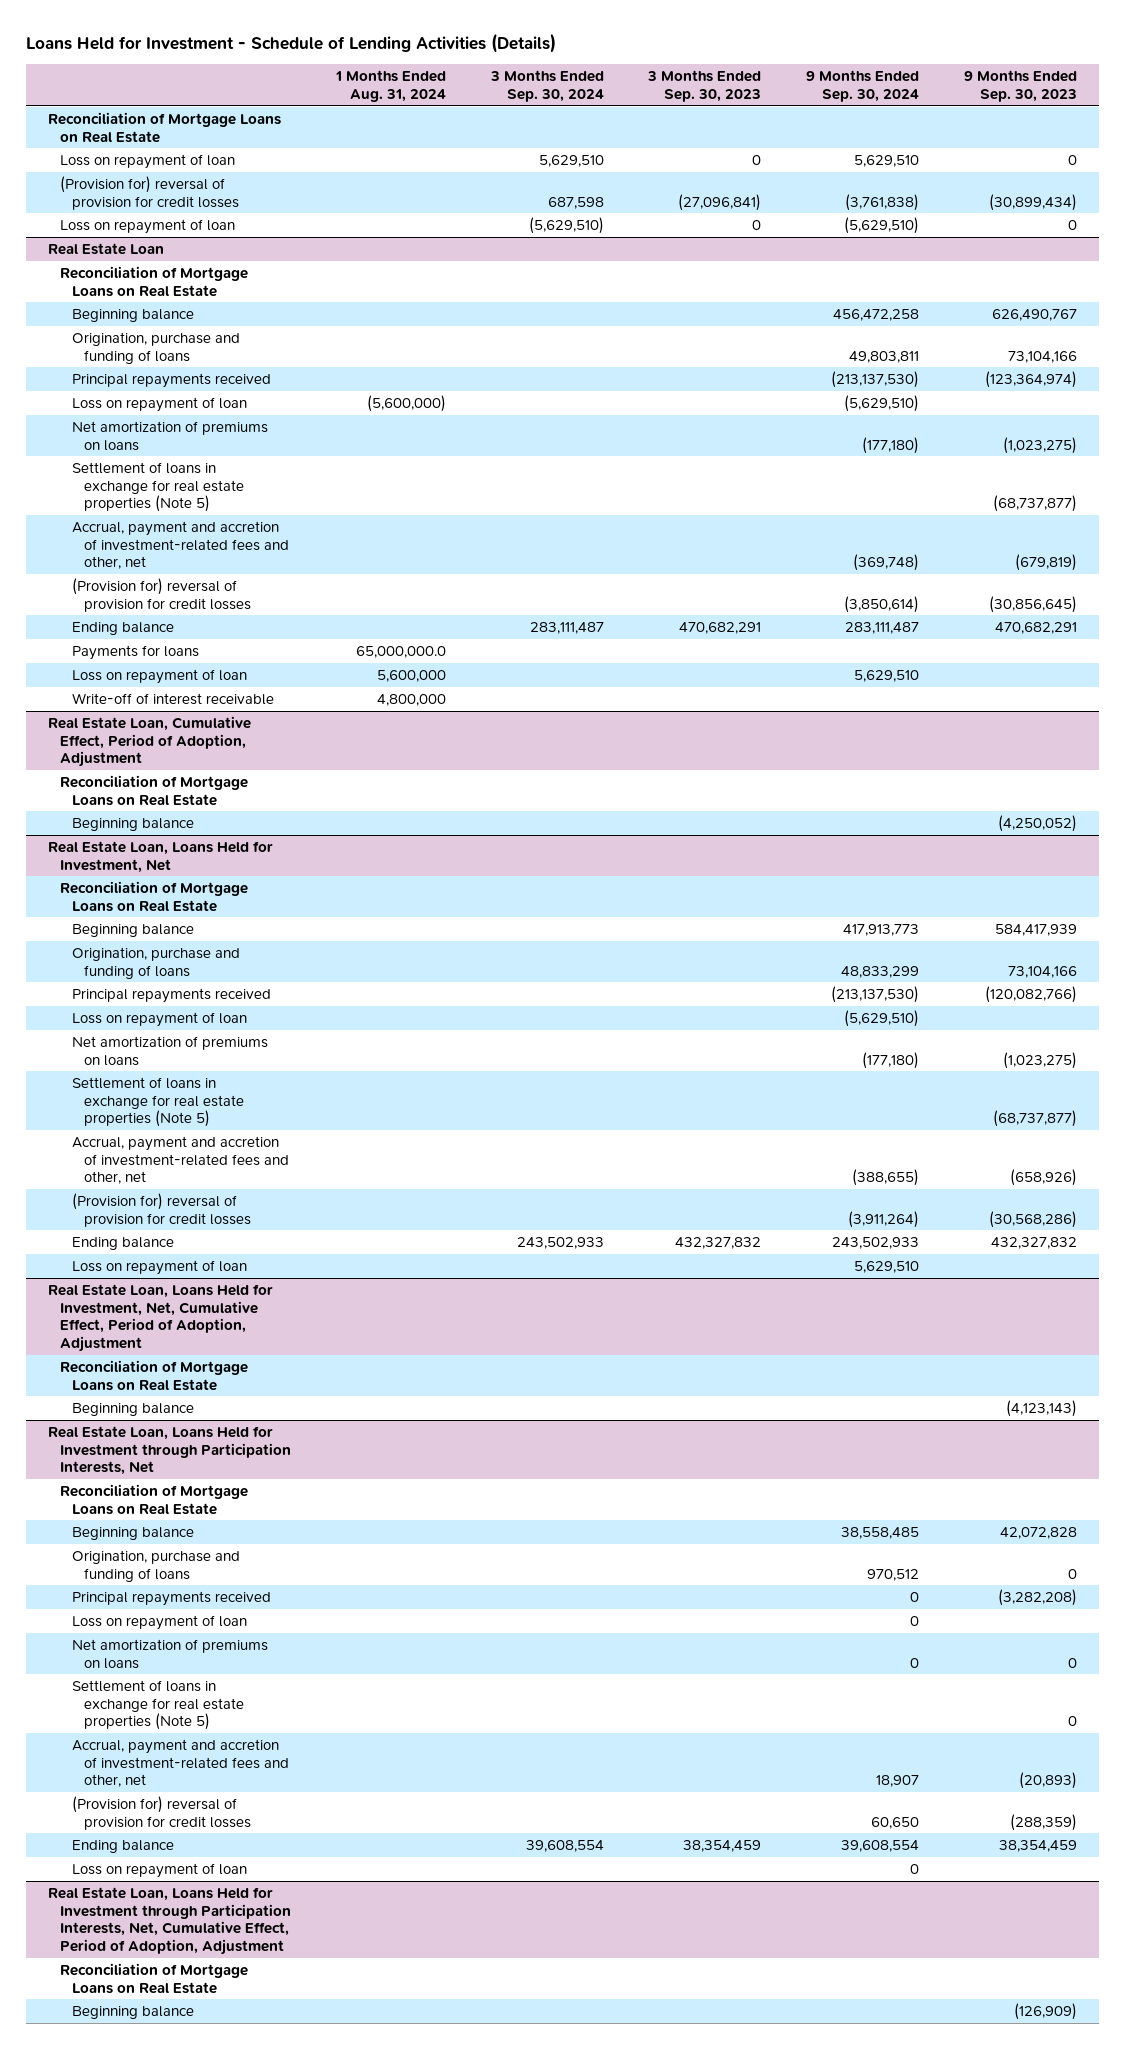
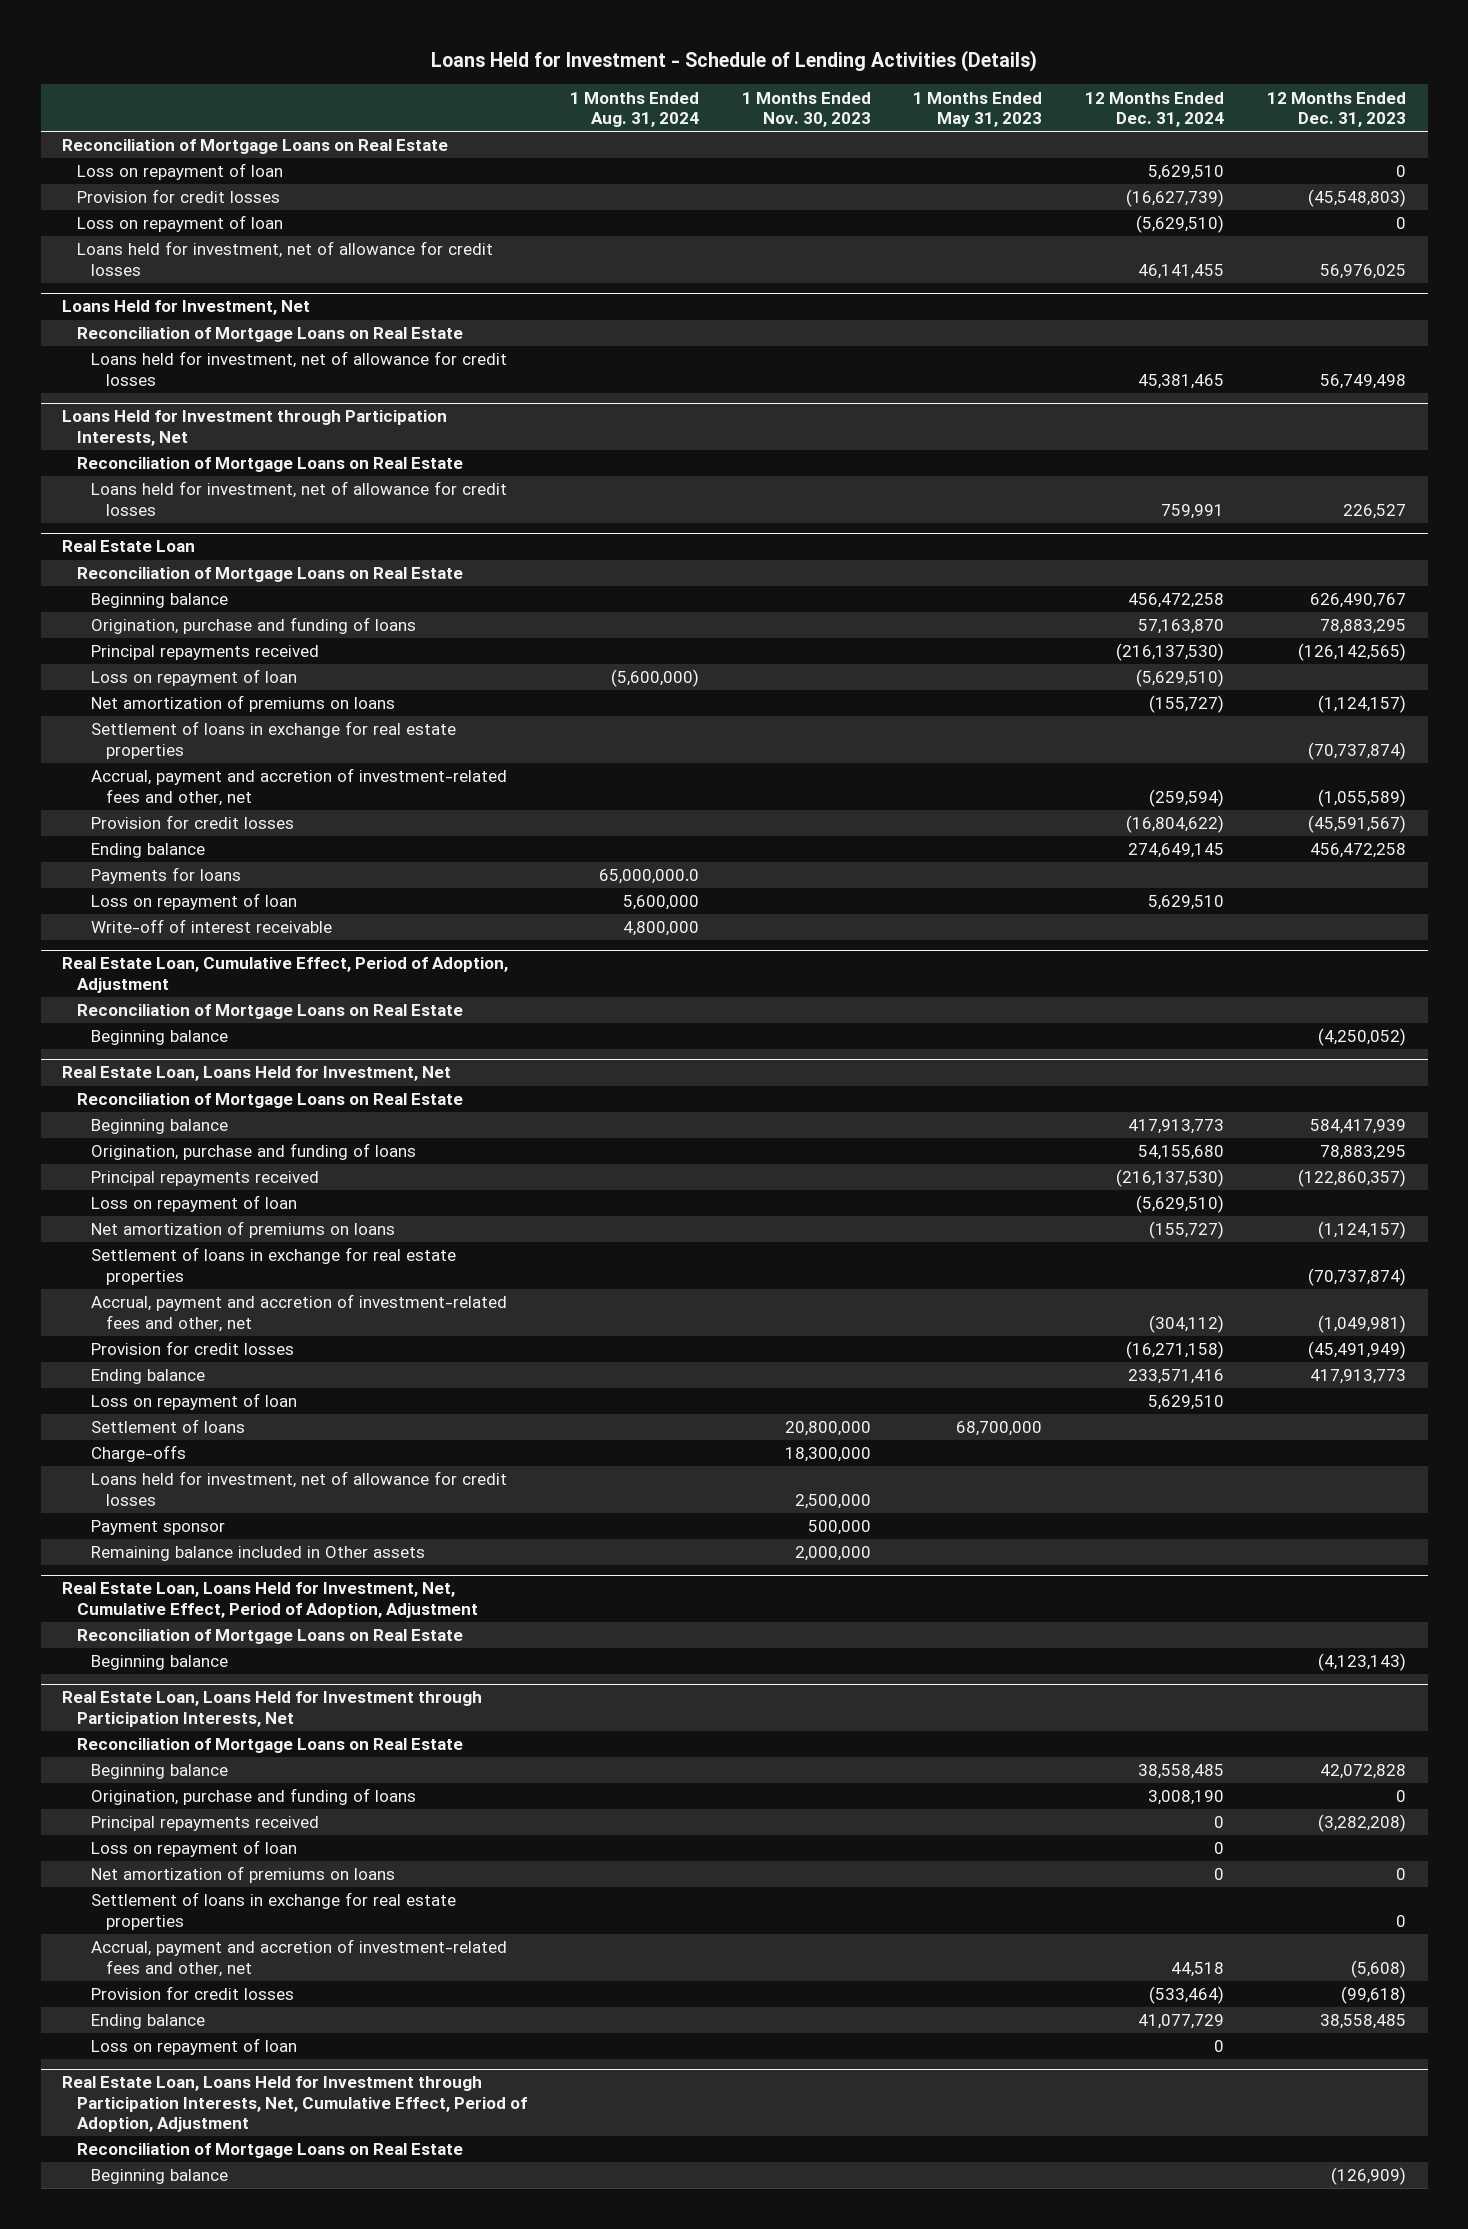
[489,70,604,102] 3 Months Ended Sep. 30, 2024 -> none
[647,70,762,102] 3 Months Ended Sep. 30, 2023 -> none
[806,70,920,102] 9 Months Ended Sep. 30, 2024 -> none
[963,70,1077,102] 9 Months Ended Sep. 30, 2023 -> none
none -> [741,91,871,128] 1 Months Ended Nov. 30, 2023
none -> [913,91,1043,128] 1 Months Ended May 31, 2023
none -> [1085,91,1225,128] 12 Months Ended Dec. 31, 2024
none -> [1267,91,1407,128] 12 Months Ended Dec. 31, 2023
[60,175,240,210] (Provision for) reversal of provision for credit losses -> [76,189,280,204] Provision for credit losses
none -> [76,241,493,276] Loans held for investment, net of allowance for credit losses
none -> [62,300,311,316] Loans Held for Investment, Net
none -> [76,327,463,343] Reconciliation of Mortgage Loans on Real Estate
none -> [91,351,508,386] Loans held for investment, net of allowance for credit losses
none -> [62,410,448,446] Loans Held for Investment through Participation Interests, Net
none -> [76,457,463,473] Reconciliation of Mortgage Loans on Real Estate
none -> [91,481,508,516] Loans held for investment, net of allowance for credit losses
[72,461,244,513] Settlement of loans in exchange for real estate properties (Note 5) -> [91,721,457,759] Settlement of loans in exchange for real estate properties
[72,577,251,612] (Provision for) reversal of provision for credit losses -> [91,815,295,830] Provision for credit losses
[72,1076,244,1128] Settlement of loans in exchange for real estate properties (Note 5) -> [91,1247,457,1285] Settlement of loans in exchange for real estate properties
[72,1192,251,1227] (Provision for) reversal of provision for credit losses -> [91,1341,295,1356] Provision for credit losses
none -> [91,1419,246,1434] Settlement of loans
none -> [91,1445,187,1463] Charge-offs
none -> [91,1471,508,1506] Loans held for investment, net of allowance for credit losses
none -> [91,1520,226,1536] Payment sponsor
none -> [91,1546,426,1562] Remaining balance included in Other assets
[72,1679,244,1731] Settlement of loans in exchange for real estate properties (Note 5) -> [91,1892,457,1930] Settlement of loans in exchange for real estate properties
[72,1795,251,1830] (Provision for) reversal of provision for credit losses -> [91,1986,295,2001] Provision for credit losses

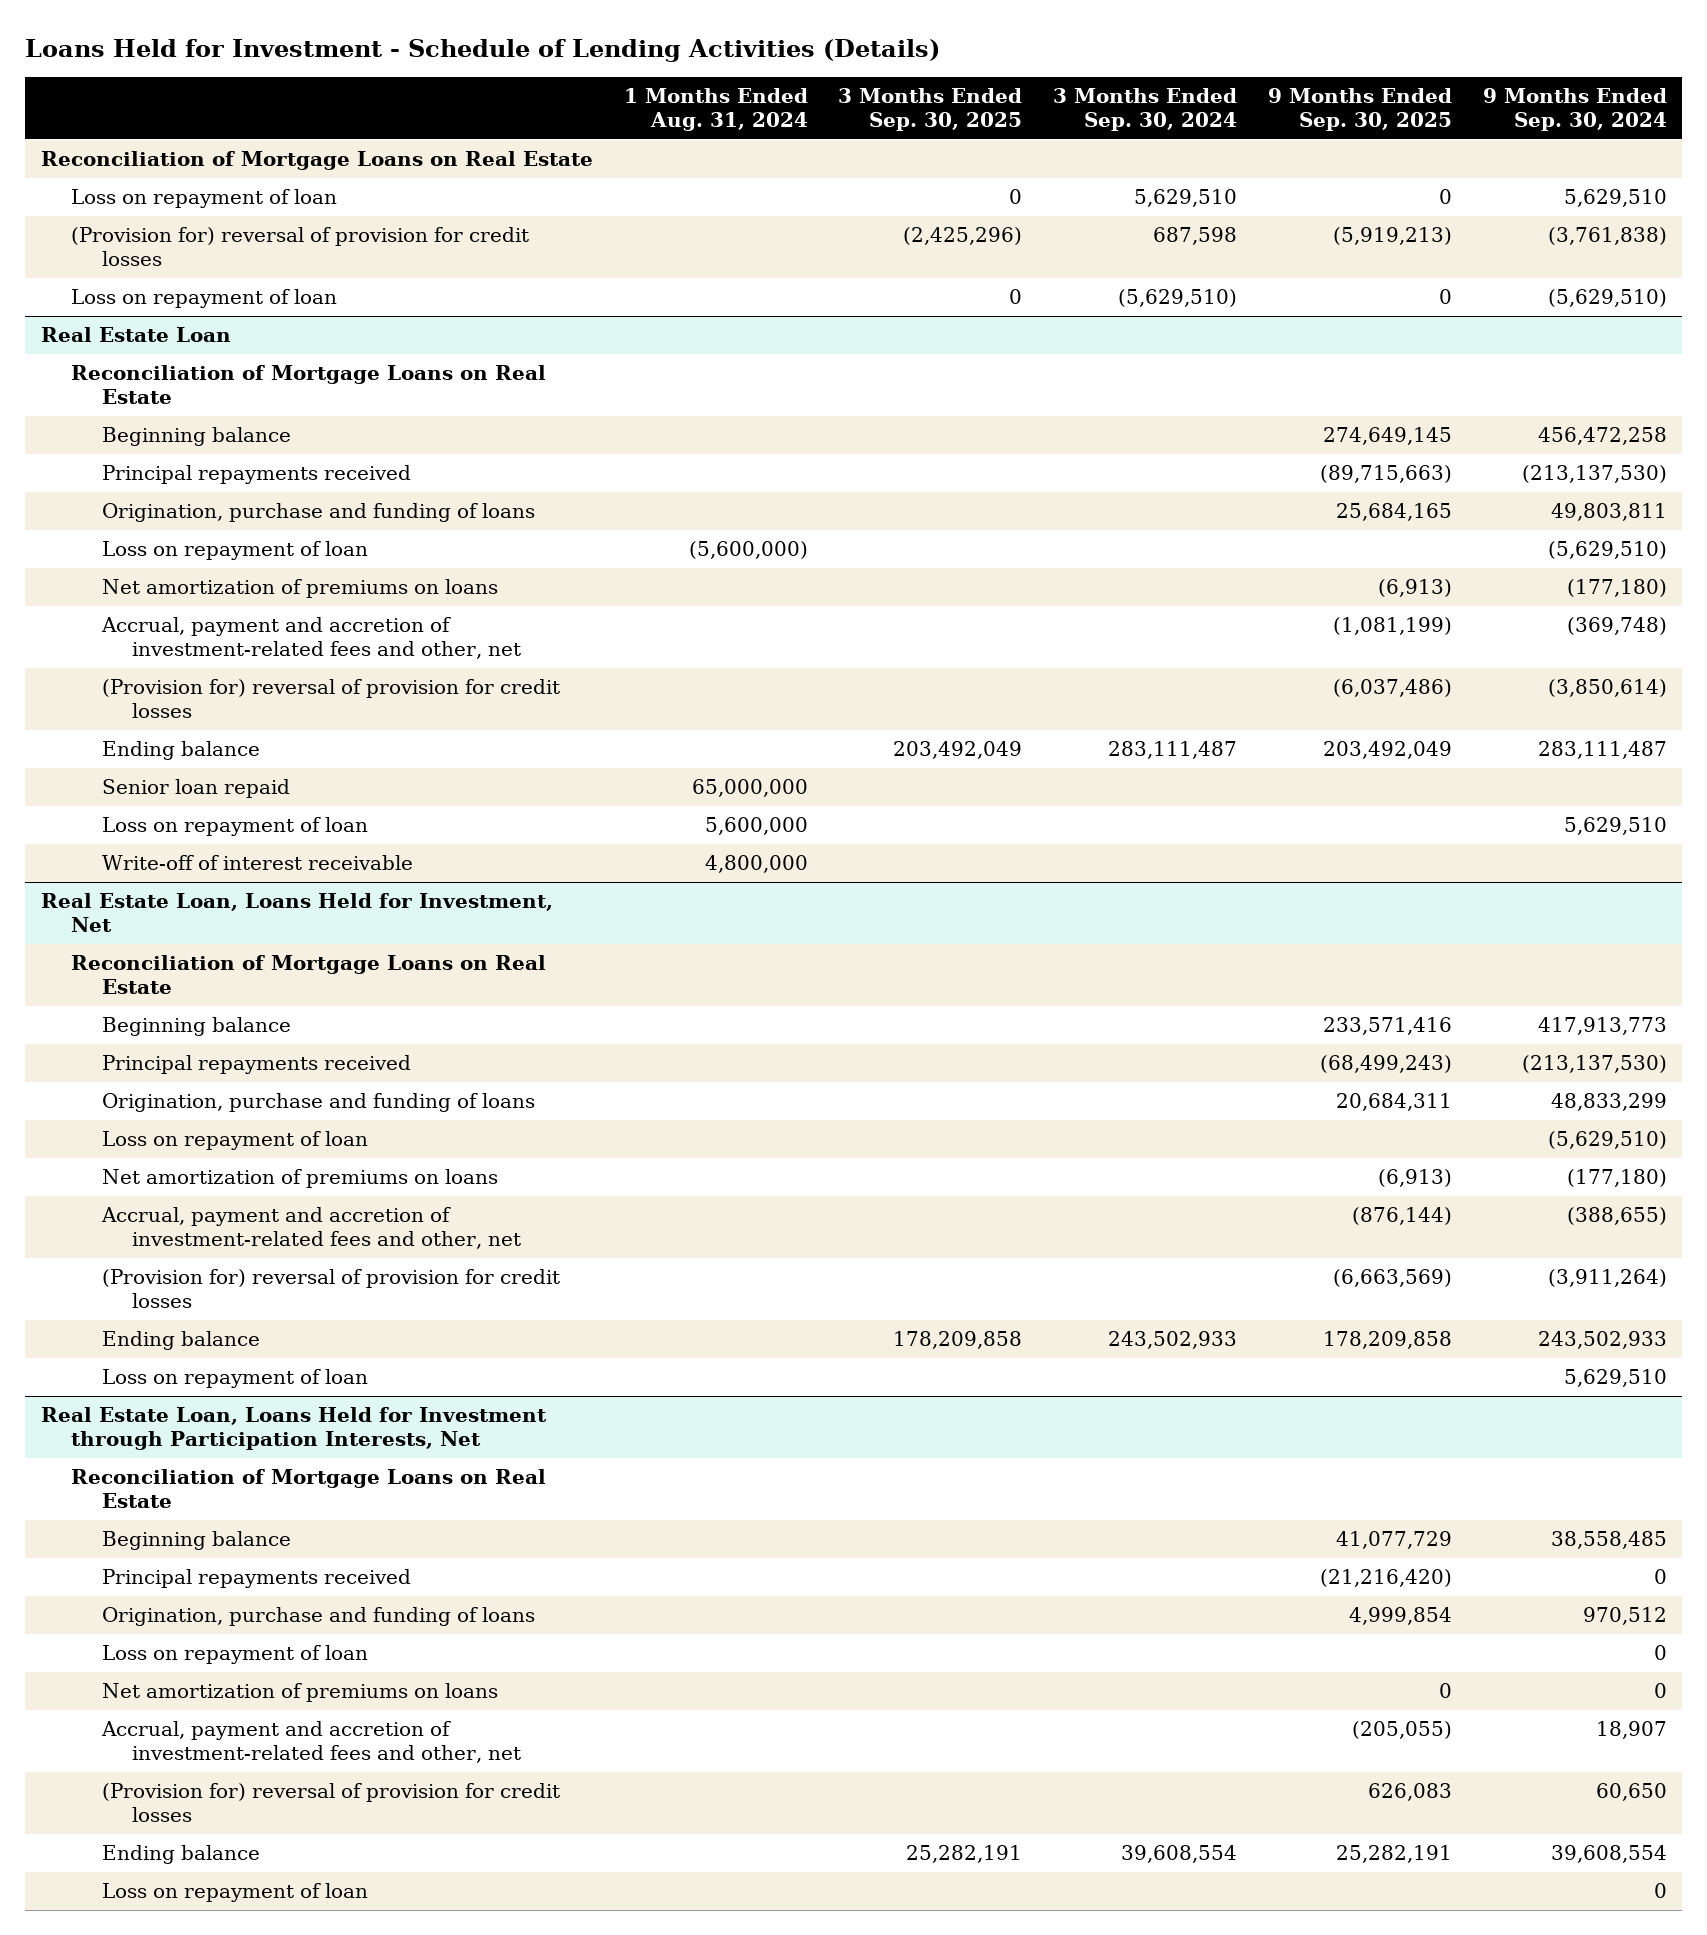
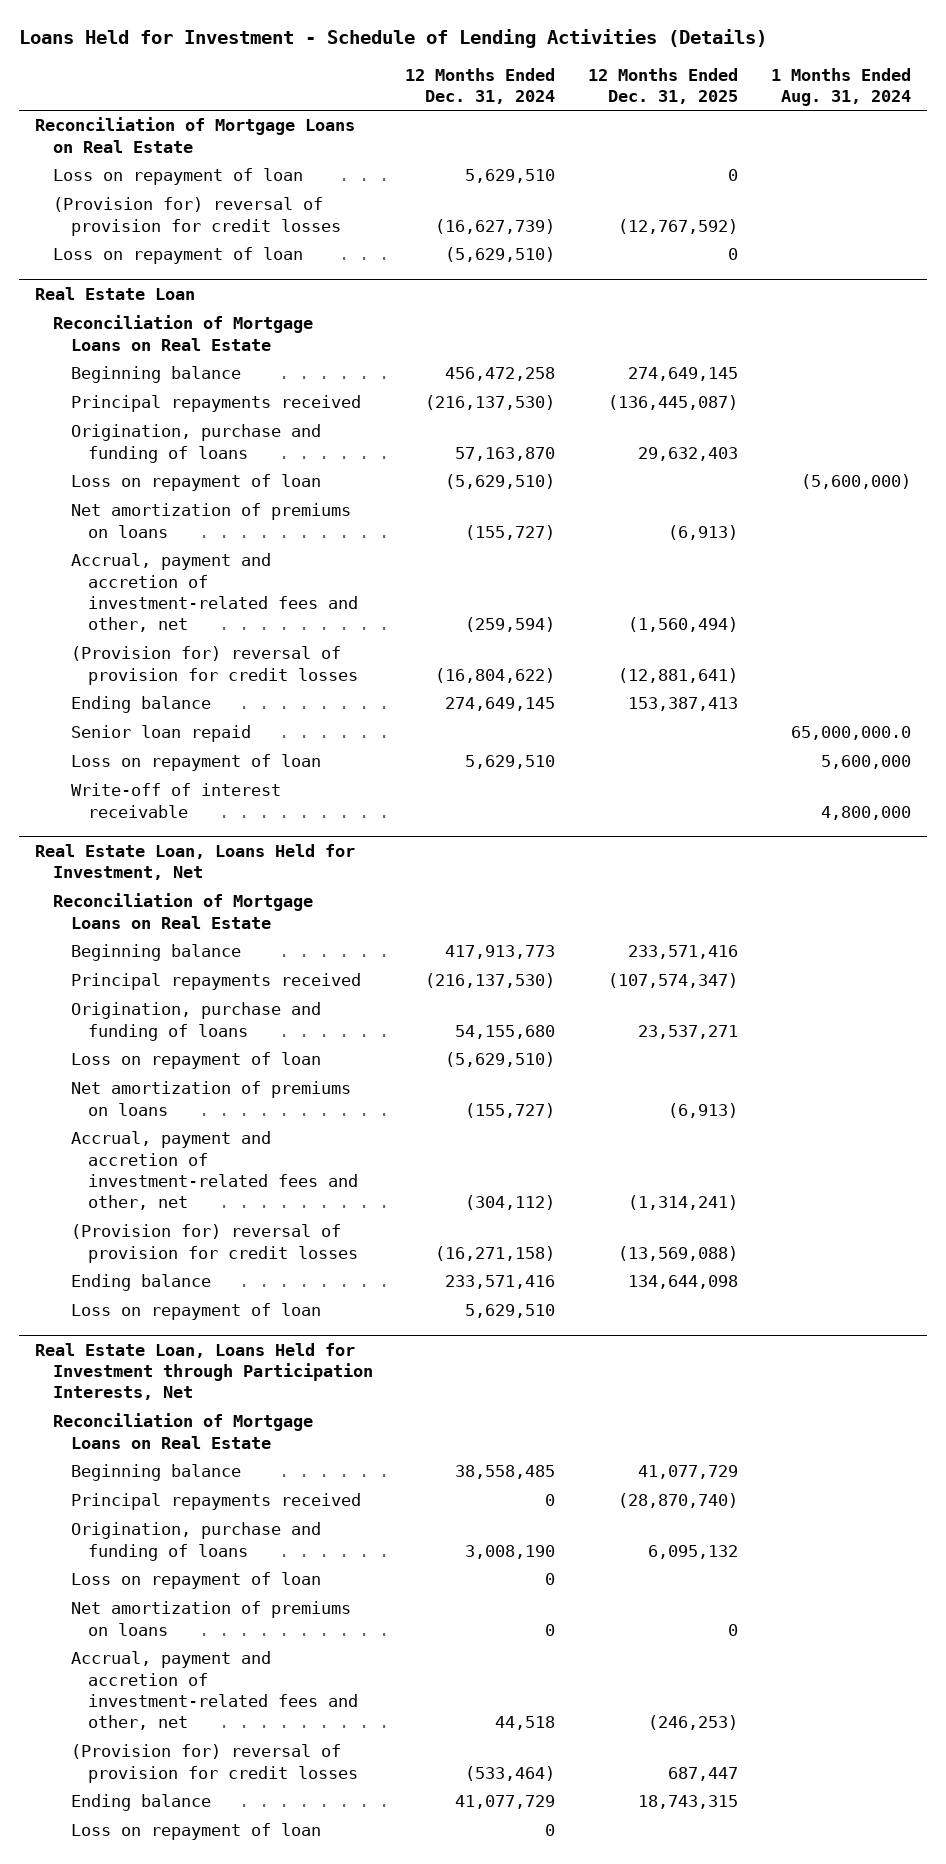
[838,88,1023,132] 3 Months Ended Sep. 30, 2025 -> none
[1053,88,1238,132] 3 Months Ended Sep. 30, 2024 -> none
[1267,88,1452,132] 9 Months Ended Sep. 30, 2025 -> none
[1482,88,1667,132] 9 Months Ended Sep. 30, 2024 -> none
none -> [405,67,556,104] 12 Months Ended Dec. 31, 2024
none -> [588,67,739,104] 12 Months Ended Dec. 31, 2025
[691,779,808,798] 65,000,000 -> [790,726,911,741] 65,000,000.0

